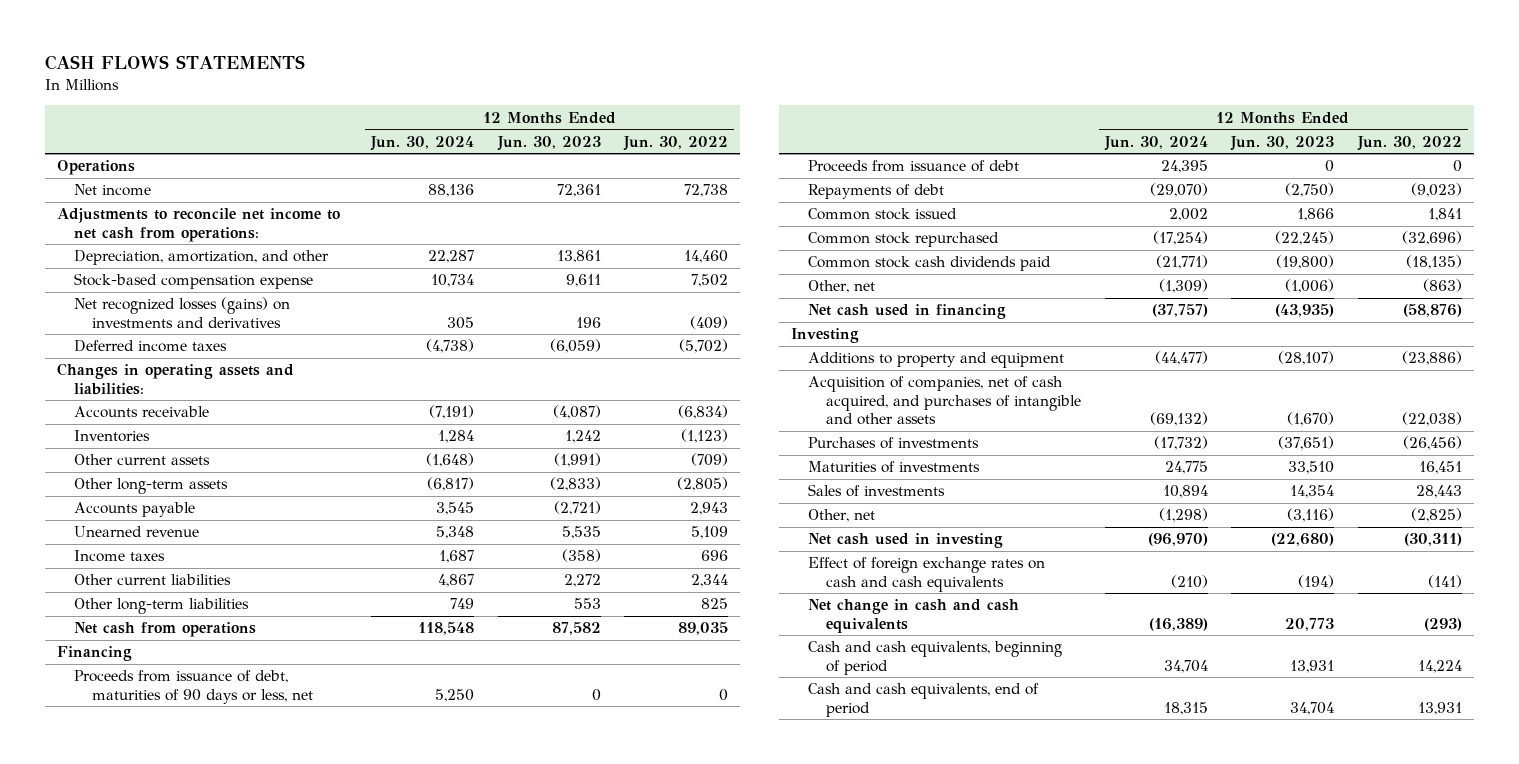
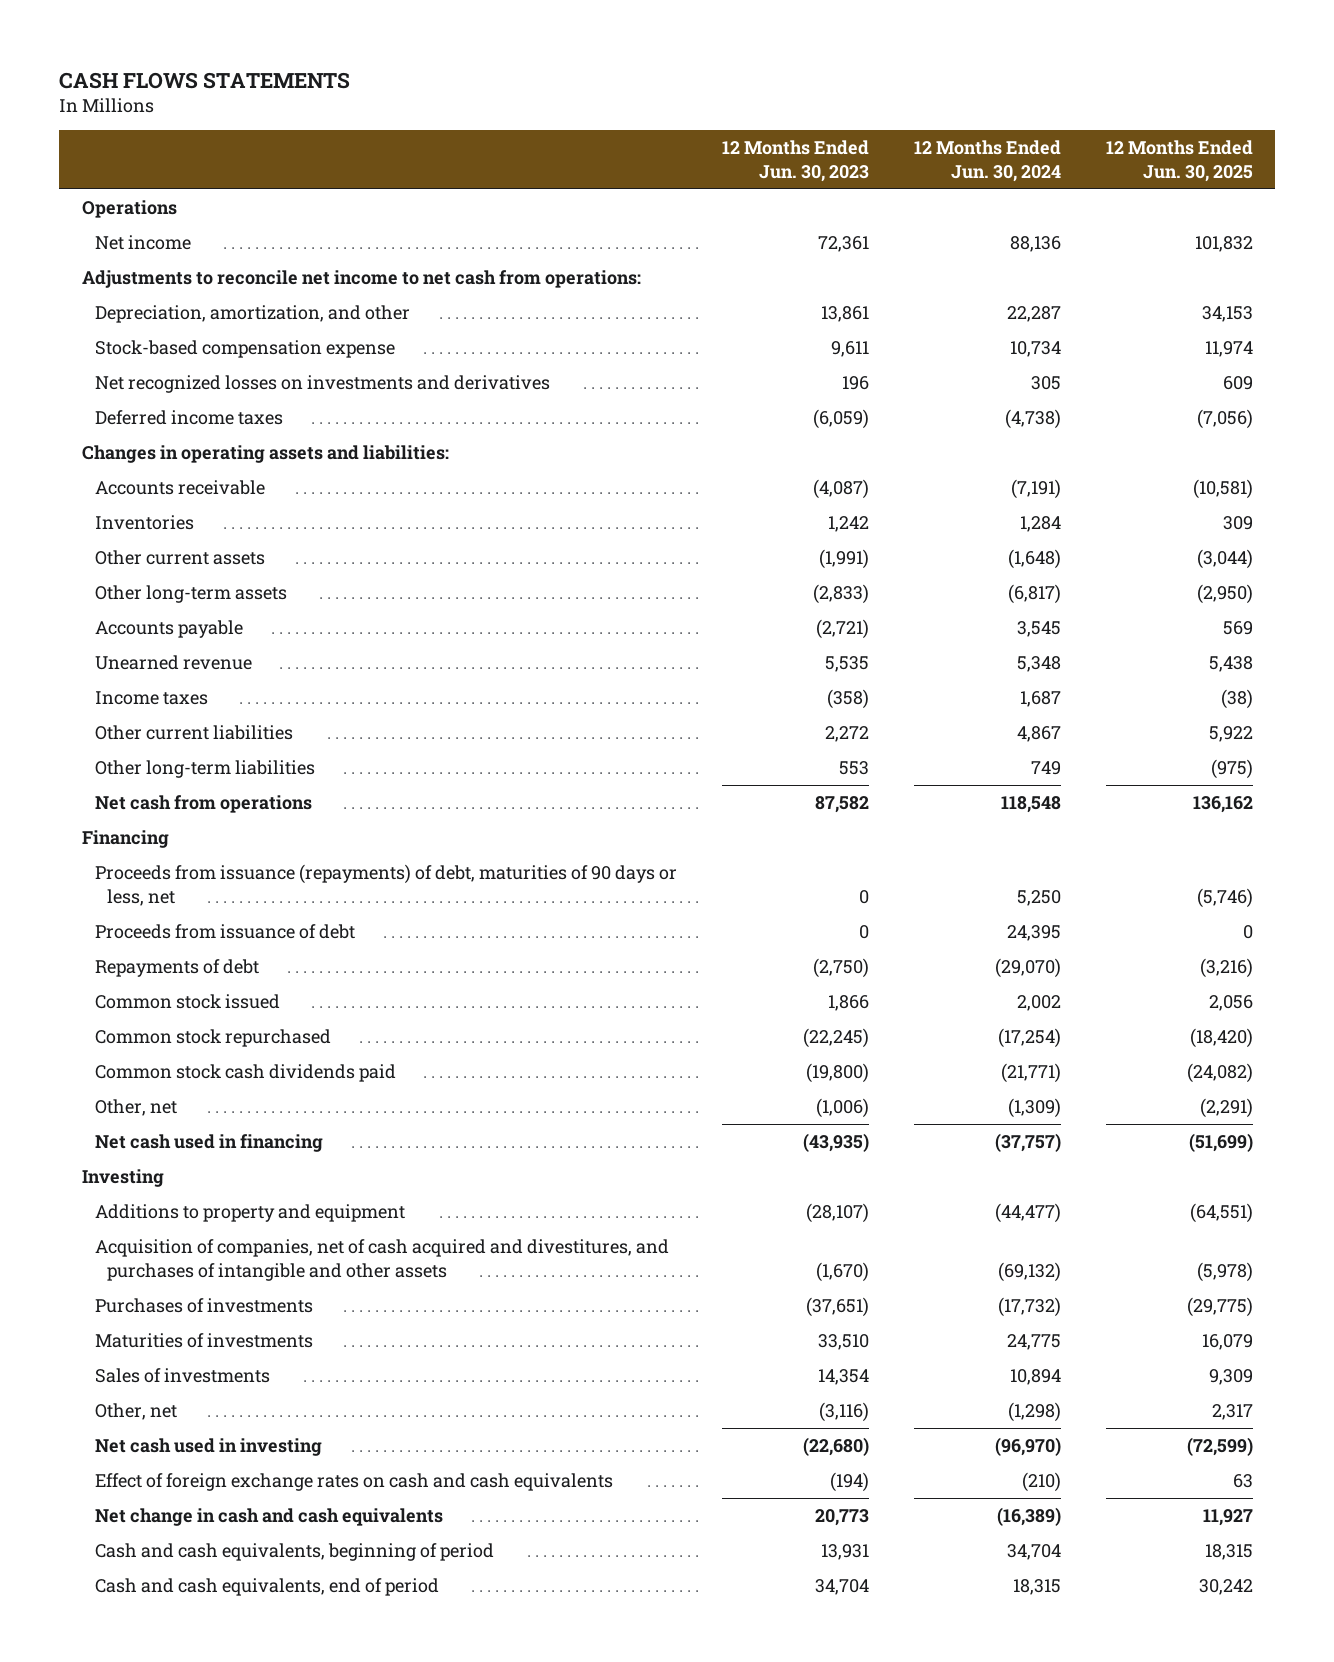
[623,135,729,151] Jun. 30, 2022 -> none
none -> [1105,140,1253,182] 12 Months Ended Jun. 30, 2025
[74,297,291,328] Net recognized losses (gains) on investments and derivatives -> [94,375,550,394] Net recognized losses on investments and derivatives
[74,670,313,704] Proceeds from issuance of debt, maturities of 90 days or less, net -> [94,864,677,906] Proceeds from issuance (repayments) of debt, maturities of 90 days or less, net
[808,376,1081,426] Acquisition of companies, net of cash acquired, and purchases of intangible and other assets -> [94,1239,669,1281] Acquisition of companies, net of cash acquired and divestitures, and purchases of intangible and other assets

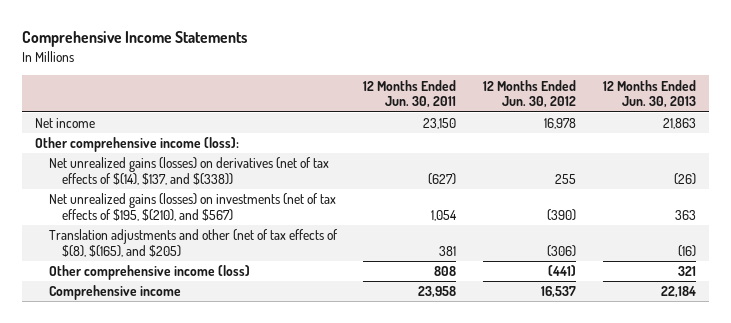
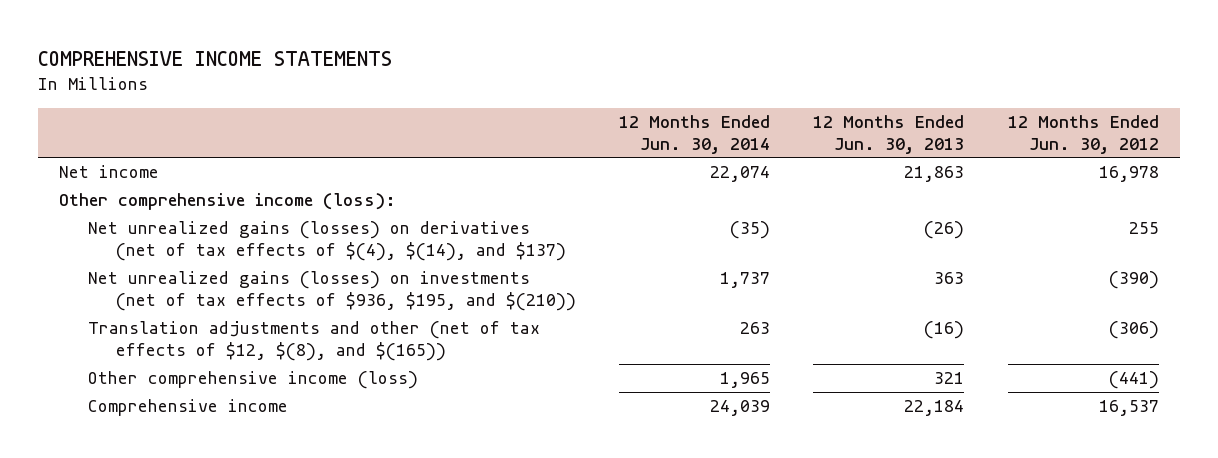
[22,31,248,48] Comprehensive Income Statements -> [37,50,392,66] COMPREHENSIVE INCOME STATEMENTS
[363,79,457,109] 12 Months Ended Jun. 30, 2011 -> none
none -> [619,114,771,154] 12 Months Ended Jun. 30, 2014
[48,157,329,186] Net unrealized gains (losses) on derivatives (net of tax effects of $(14), $137, and $(338)) -> [87,221,567,261] Net unrealized gains (losses) on derivatives (net of tax effects of $(4), $(14), and $137)
[48,193,336,222] Net unrealized gains (losses) on investments (net of tax effects of $195, $(210), and $567) -> [87,271,577,311] Net unrealized gains (losses) on investments (net of tax effects of $936, $195, and $(210))
[48,229,338,258] Translation adjustments and other (net of tax effects of $(8), $(165), and $205) -> [87,321,540,361] Translation adjustments and other (net of tax effects of $12, $(8), and $(165))

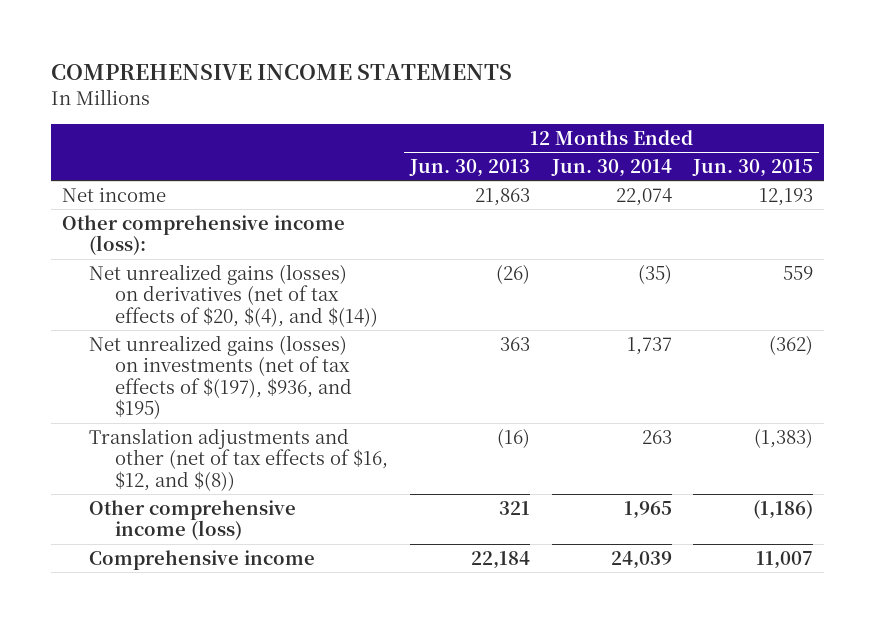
[1007,114,1159,154] 12 Months Ended Jun. 30, 2012 -> none
none -> [692,158,814,177] Jun. 30, 2015
[87,221,567,261] Net unrealized gains (losses) on derivatives (net of tax effects of $(4), $(14), and $137) -> [88,263,379,327] Net unrealized gains (losses) on derivatives (net of tax effects of $20, $(4), and $(14))
[87,271,577,311] Net unrealized gains (losses) on investments (net of tax effects of $936, $195, and $(210)) -> [88,334,353,420] Net unrealized gains (losses) on investments (net of tax effects of $(197), $936, and $195)
[87,321,540,361] Translation adjustments and other (net of tax effects of $12, $(8), and $(165)) -> [88,427,389,491] Translation adjustments and other (net of tax effects of $16, $12, and $(8))

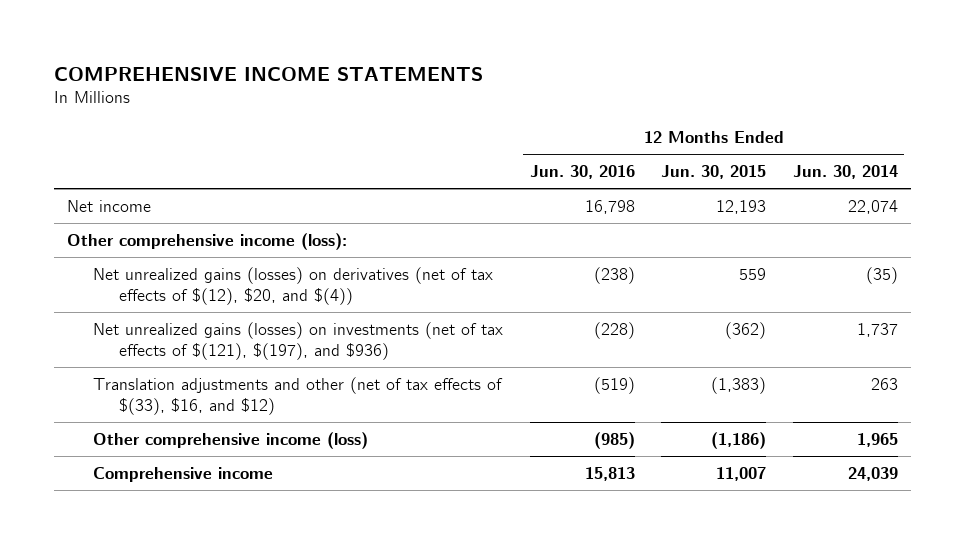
[408,158,530,177] Jun. 30, 2013 -> none
none -> [529,165,635,180] Jun. 30, 2016
[88,263,379,327] Net unrealized gains (losses) on derivatives (net of tax effects of $20, $(4), and $(14)) -> [93,266,494,306] Net unrealized gains (losses) on derivatives (net of tax effects of $(12), $20, and $(4))
[88,334,353,420] Net unrealized gains (losses) on investments (net of tax effects of $(197), $936, and $195) -> [93,321,504,361] Net unrealized gains (losses) on investments (net of tax effects of $(121), $(197), and $936)
[88,427,389,491] Translation adjustments and other (net of tax effects of $16, $12, and $(8)) -> [93,376,504,416] Translation adjustments and other (net of tax effects of $(33), $16, and $12)

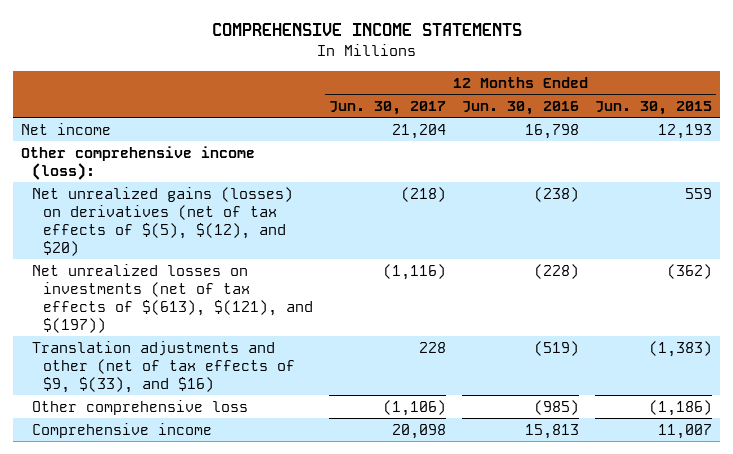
[792,165,898,180] Jun. 30, 2014 -> none
none -> [329,100,447,115] Jun. 30, 2017
[93,266,494,306] Net unrealized gains (losses) on derivatives (net of tax effects of $(12), $20, and $(4)) -> [32,186,294,256] Net unrealized gains (losses) on derivatives (net of tax effects of $(5), $(12), and $20)
[93,321,504,361] Net unrealized gains (losses) on investments (net of tax effects of $(121), $(197), and $936) -> [32,263,313,333] Net unrealized losses on investments (net of tax effects of $(613), $(121), and $(197))
[93,376,504,416] Translation adjustments and other (net of tax effects of $(33), $16, and $12) -> [32,340,295,393] Translation adjustments and other (net of tax effects of $9, $(33), and $16)
[93,431,369,449] Other comprehensive income (loss) -> [32,399,249,415] Other comprehensive loss

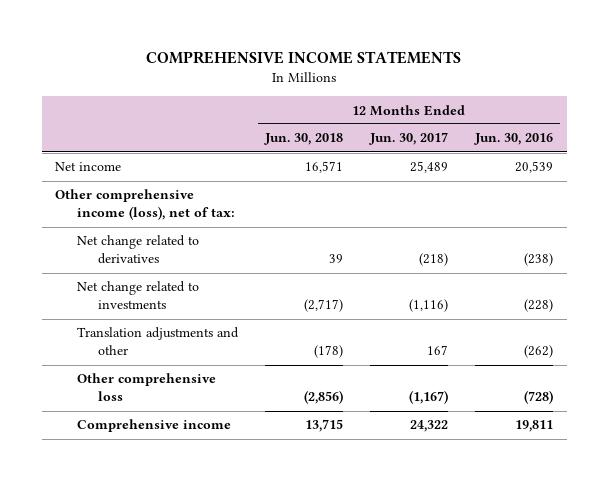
[595,100,713,115] Jun. 30, 2015 -> none
none -> [263,133,343,146] Jun. 30, 2018
[392,123,447,139] 21,204 -> [410,161,449,174] 25,489
[525,123,580,139] 16,798 -> [515,161,554,174] 20,539
[21,145,256,180] Other comprehensive income (loss): -> [55,189,235,221] Other comprehensive income (loss), net of tax:
[32,186,294,256] Net unrealized gains (losses) on derivatives (net of tax effects of $(5), $(12), and $20) -> [76,235,199,265] Net change related to derivatives
[32,263,313,333] Net unrealized losses on investments (net of tax effects of $(613), $(121), and $(197)) -> [76,281,199,310] Net change related to investments
[32,340,295,393] Translation adjustments and other (net of tax effects of $9, $(33), and $16) -> [76,327,239,356] Translation adjustments and other
[419,341,447,353] 228 -> [427,345,449,356] 167
[534,340,580,356] (519) -> [524,345,554,359] (262)
[383,399,447,416] (1,106) -> [409,390,449,405] (1,167)
[534,399,580,415] (985) -> [524,390,554,405] (728)
[392,423,447,439] 20,098 -> [410,420,449,433] 24,322
[525,423,580,439] 15,813 -> [515,420,554,433] 19,811

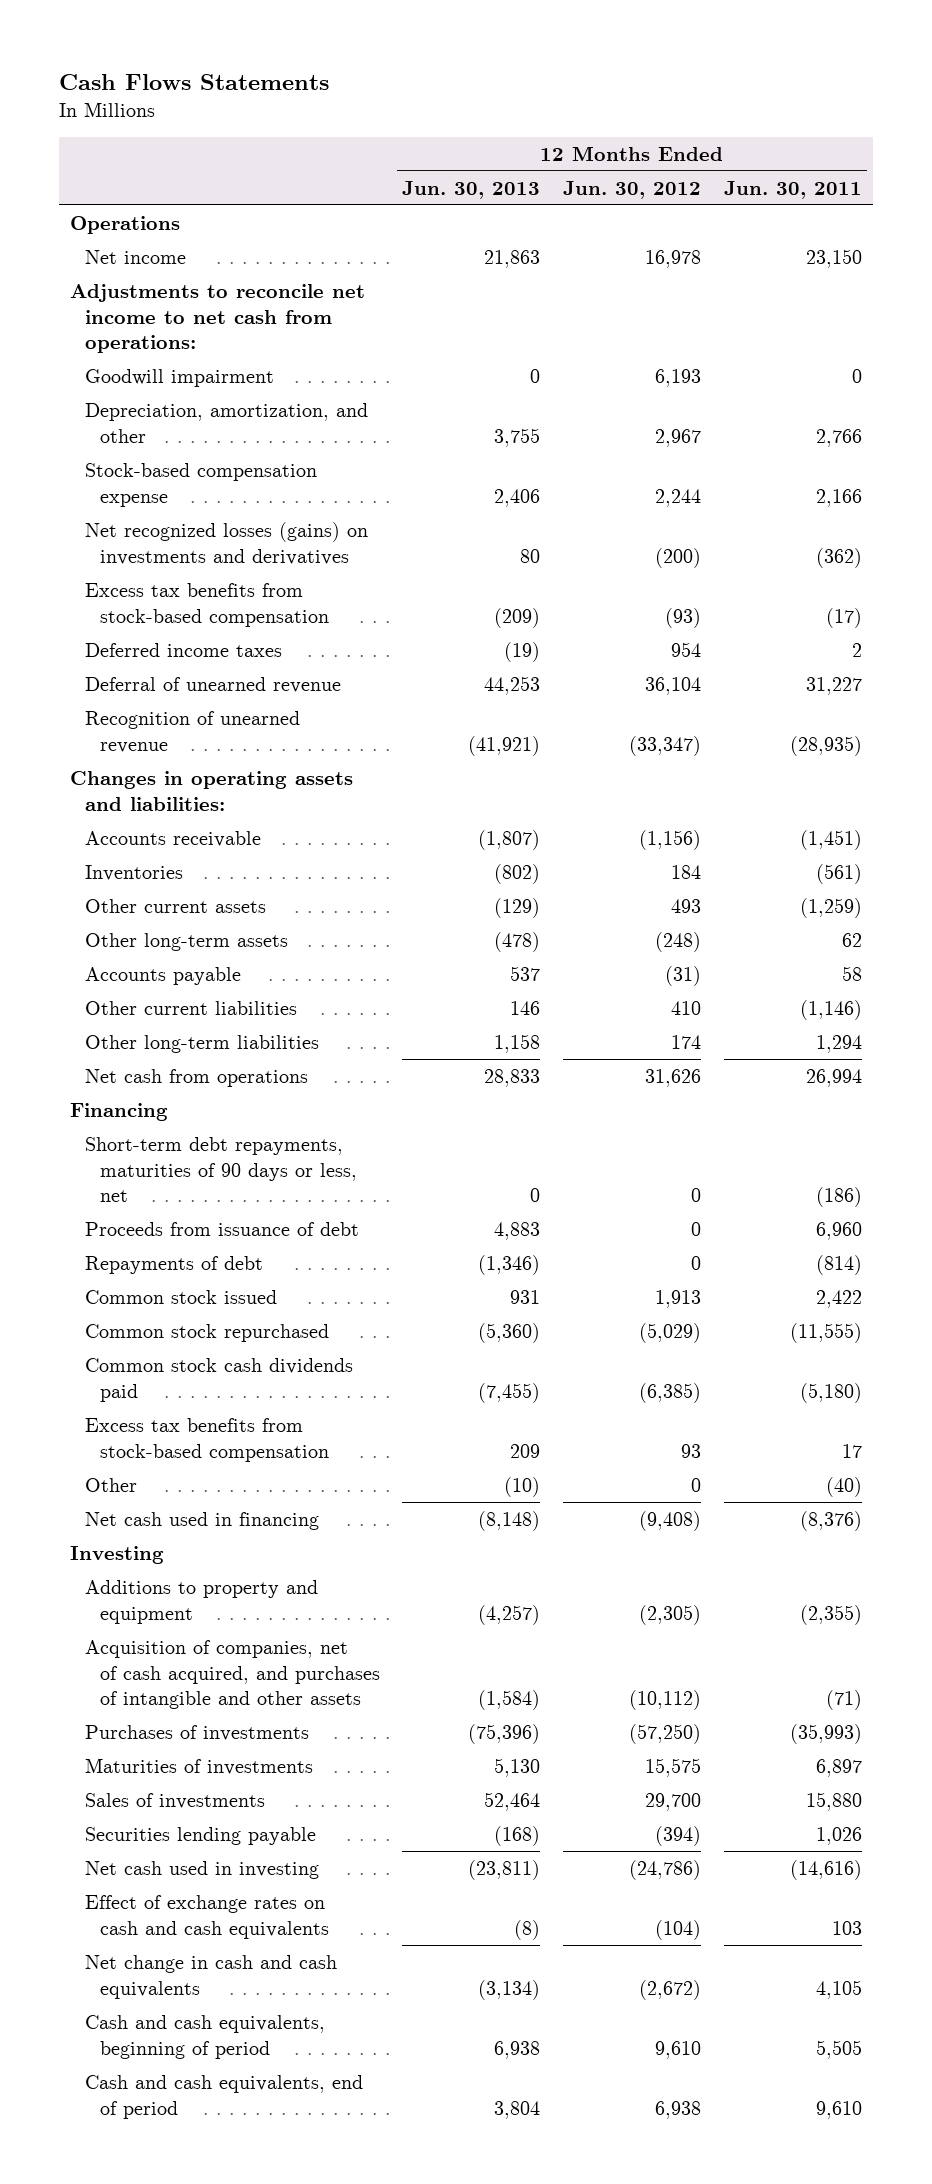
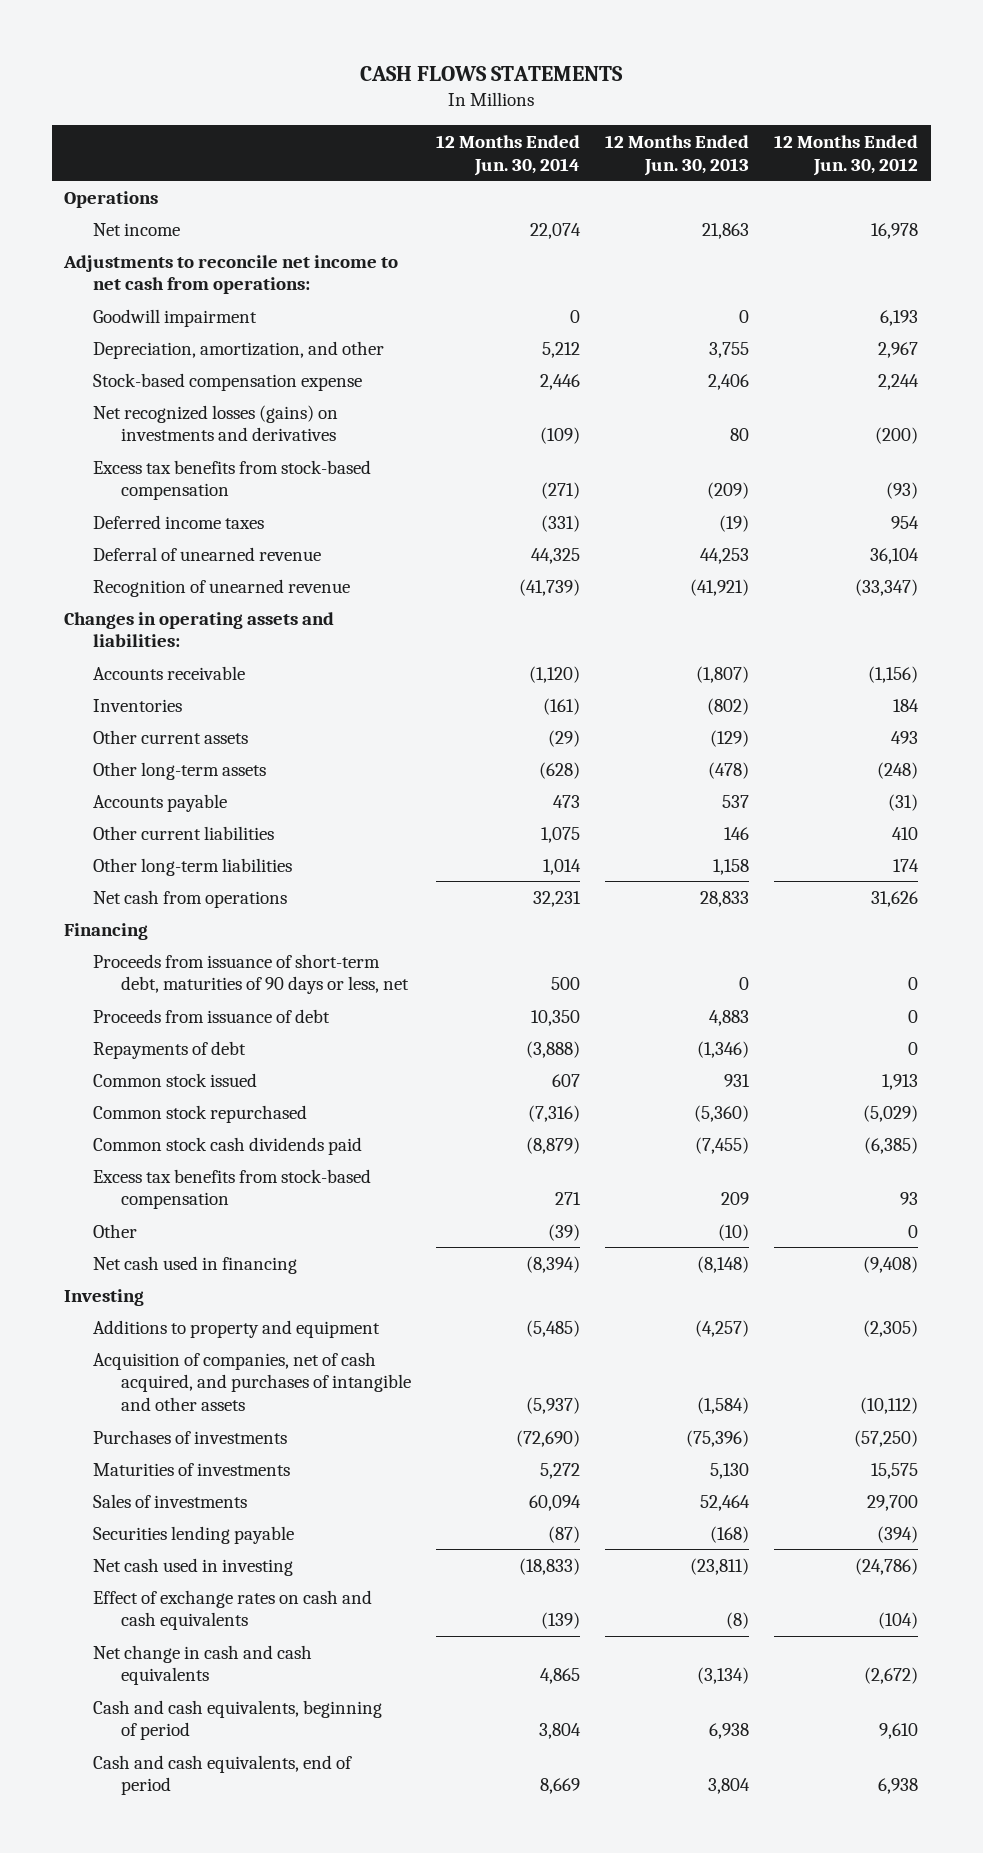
[58,73,329,90] Cash Flows Statements -> [360,66,624,82] CASH FLOWS STATEMENTS
[723,180,862,199] Jun. 30, 2011 -> none
none -> [436,134,581,176] 12 Months Ended Jun. 30, 2014
[85,1136,357,1203] Short-term debt repayments, maturities of 90 days or less, net -> [92,953,410,995] Proceeds from issuance of short-term debt, maturities of 90 days or less, net

